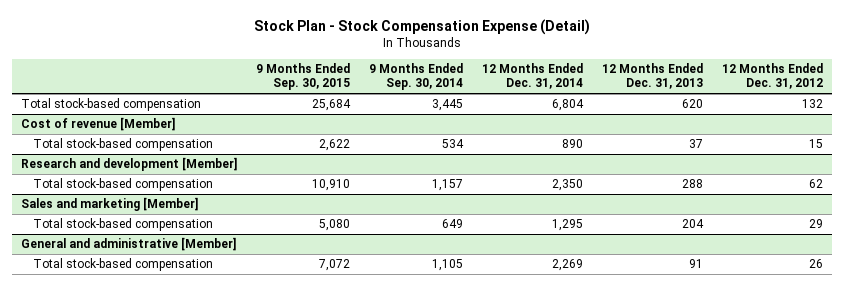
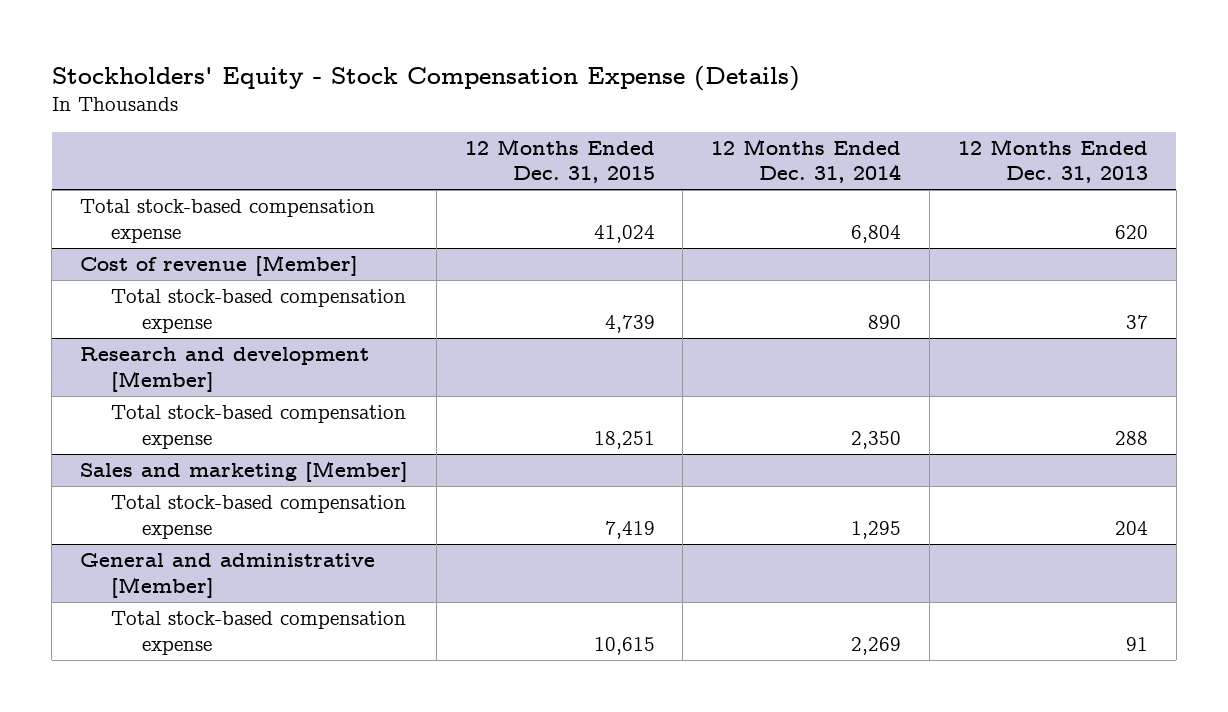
[254,18,591,35] Stock Plan - Stock Compensation Expense (Detail) -> [51,65,800,91] Stockholders' Equity - Stock Compensation Expense (Details)
[256,63,351,91] 9 Months Ended Sep. 30, 2015 -> none
[369,63,464,91] 9 Months Ended Sep. 30, 2014 -> none
[722,63,824,90] 12 Months Ended Dec. 31, 2012 -> none
none -> [464,138,655,184] 12 Months Ended Dec. 31, 2015
[21,98,202,112] Total stock-based compensation -> [80,199,376,243] Total stock-based compensation expense
[33,138,214,152] Total stock-based compensation -> [111,289,407,333] Total stock-based compensation expense
[33,178,214,192] Total stock-based compensation -> [111,405,407,449] Total stock-based compensation expense
[33,218,214,232] Total stock-based compensation -> [111,495,407,539] Total stock-based compensation expense
[33,258,214,272] Total stock-based compensation -> [111,611,407,655] Total stock-based compensation expense

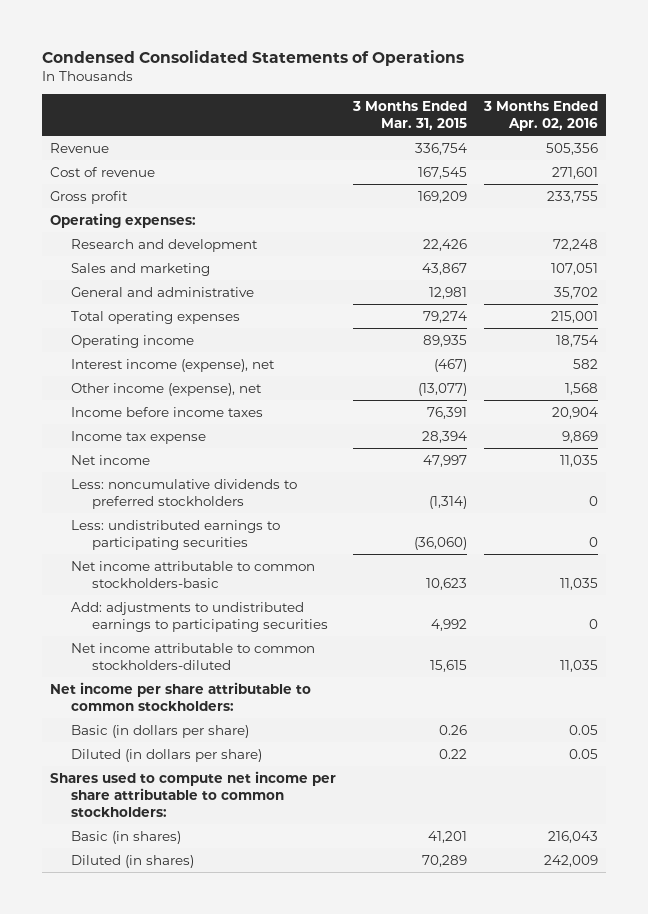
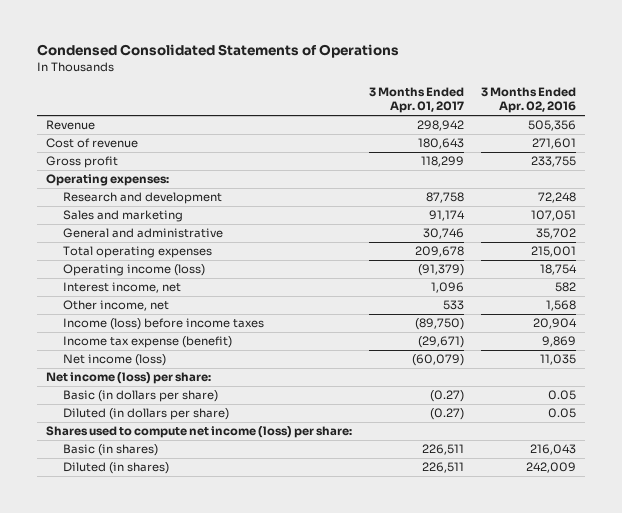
[351,100,467,130] 3 Months Ended Mar. 31, 2015 -> none
none -> [368,86,464,114] 3 Months Ended Apr. 01, 2017
[71,478,298,509] Less: noncumulative dividends to preferred stockholders -> none
[71,519,281,550] Less: undistributed earnings to participating securities -> none
[71,560,316,588] Net income attributable to common stockholders-basic -> none
[71,601,328,632] Add: adjustments to undistributed earnings to participating securities -> none
[71,642,316,670] Net income attributable to common stockholders-diluted -> none
[71,334,195,348] Operating income -> [62,264,205,277] Operating income (loss)
[71,358,276,372] Interest income (expense), net -> [62,282,181,294] Interest income, net
[71,382,263,396] Other income (expense), net -> [62,300,169,312] Other income, net
[71,406,264,417] Income before income taxes -> [62,318,264,331] Income (loss) before income taxes
[71,430,207,444] Income tax expense -> [62,336,232,349] Income tax expense (benefit)
[71,454,151,465] Net income -> [62,354,166,367] Net income (loss)
[50,681,312,711] Net income per share attributable to common stockholders: -> [45,372,211,385] Net income (loss) per share:
[50,770,337,817] Shares used to compute net income per share attributable to common stockholders: -> [45,426,352,439] Shares used to compute net income (loss) per share:

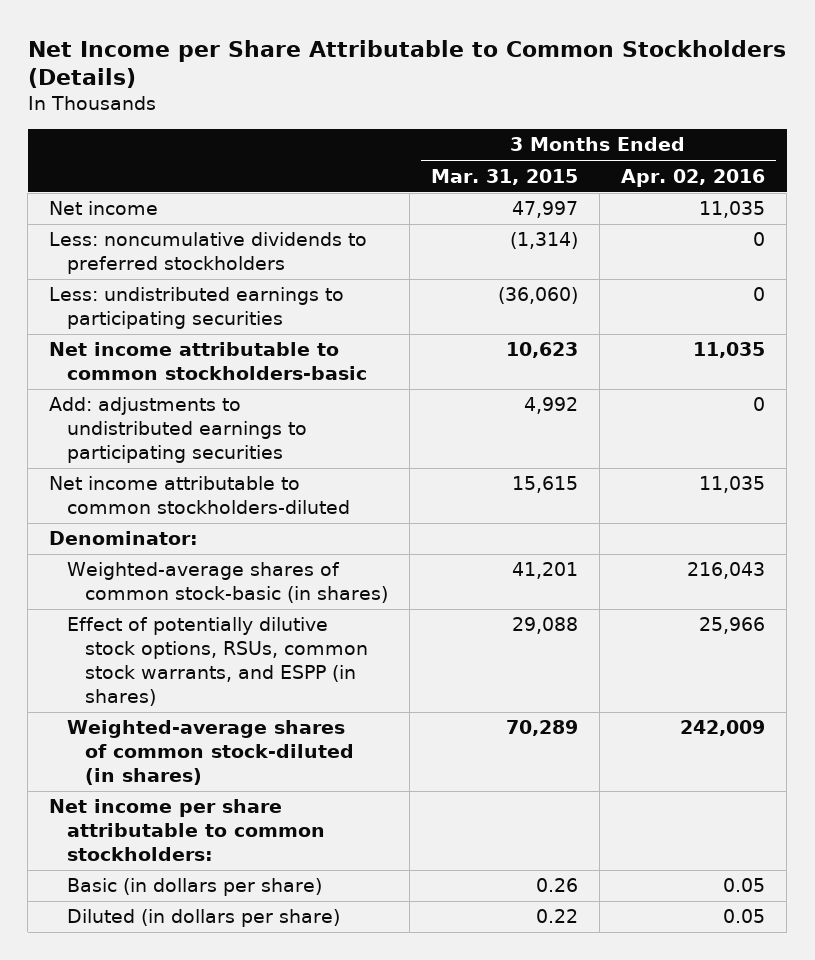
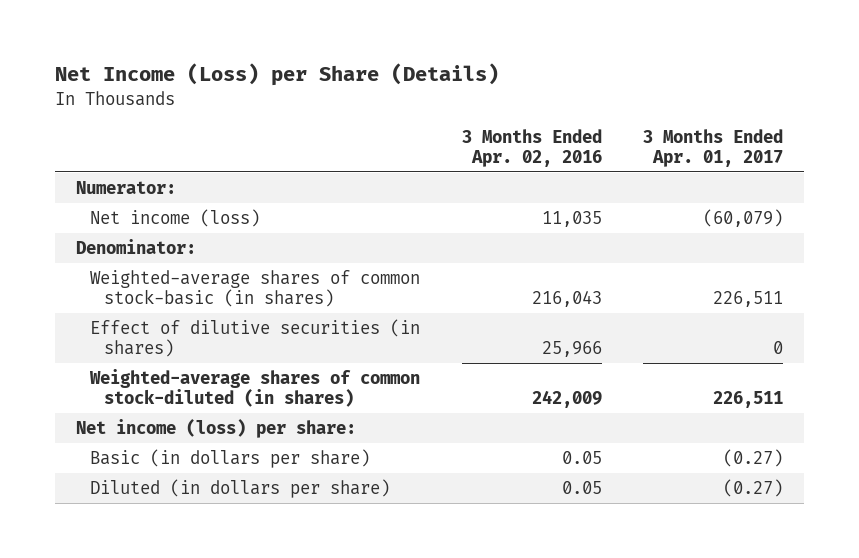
[27,39,786,89] Net Income per Share Attributable to Common Stockholders (Details) -> [54,63,499,87] Net Income (Loss) per Share (Details)
[431,168,579,185] Mar. 31, 2015 -> none
none -> [643,128,784,167] 3 Months Ended Apr. 01, 2017
[49,201,159,216] Net income -> none
[49,232,368,275] Less: noncumulative dividends to preferred stockholders -> none
[49,287,345,330] Less: undistributed earnings to participating securities -> none
[49,342,368,381] Net income attributable to common stockholders-basic -> none
[49,397,308,464] Add: adjustments to undistributed earnings to participating securities -> none
none -> [75,180,176,194] Numerator:
[49,476,351,515] Net income attributable to common stockholders-diluted -> [89,208,260,227] Net income (loss)
[67,617,369,707] Effect of potentially dilutive stock options, RSUs, common stock warrants, and ESPP (in shares) -> [89,318,420,358] Effect of dilutive securities (in shares)
[49,799,326,862] Net income per share attributable to common stockholders: -> [75,418,356,438] Net income (loss) per share:

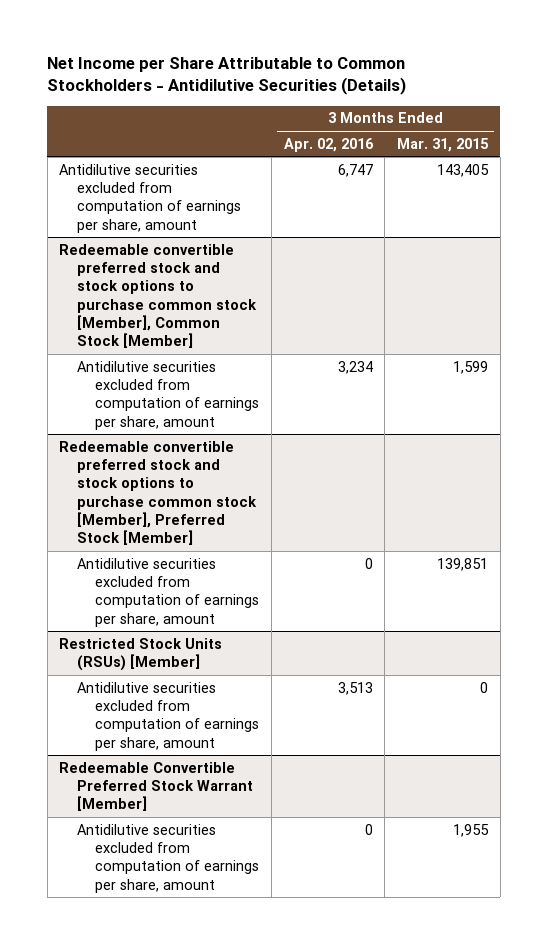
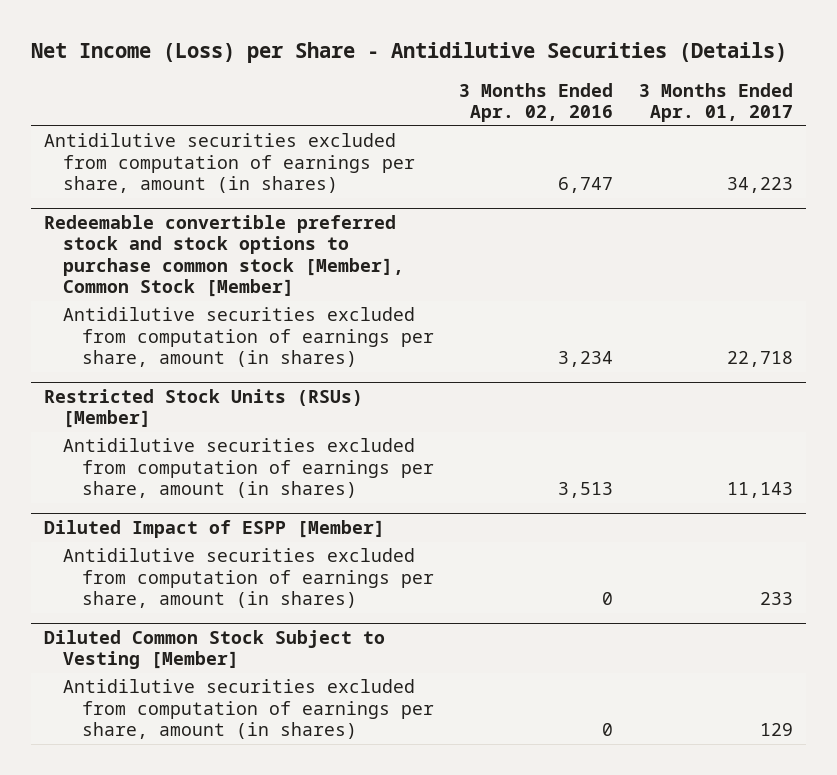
[47,57,407,96] Net Income per Share Attributable to Common Stockholders - Antidilutive Securities (Details) -> [30,42,787,64] Net Income (Loss) per Share - Antidilutive Securities (Details)
[397,137,490,152] Mar. 31, 2015 -> none
none -> [639,82,794,123] 3 Months Ended Apr. 01, 2017
[59,163,242,233] Antidilutive securities excluded from computation of earnings per share, amount -> [43,133,415,194] Antidilutive securities excluded from computation of earnings per share, amount (in shares)
[59,440,258,546] Redeemable convertible preferred stock and stock options to purchase common stock [Member], Preferred Stock [Member] -> none
[77,557,260,627] Antidilutive securities excluded from computation of earnings per share, amount -> none
[77,360,260,430] Antidilutive securities excluded from computation of earnings per share, amount -> [62,307,434,368] Antidilutive securities excluded from computation of earnings per share, amount (in shares)
[59,761,254,812] Redeemable Convertible Preferred Stock Warrant [Member] -> none
[77,681,260,751] Antidilutive securities excluded from computation of earnings per share, amount -> [62,438,434,499] Antidilutive securities excluded from computation of earnings per share, amount (in shares)
none -> [43,520,385,539] Diluted Impact of ESPP [Member]
[77,823,260,893] Antidilutive securities excluded from computation of earnings per share, amount -> [62,548,434,609] Antidilutive securities excluded from computation of earnings per share, amount (in shares)
none -> [43,630,385,670] Diluted Common Stock Subject to Vesting [Member]
none -> [62,679,434,740] Antidilutive securities excluded from computation of earnings per share, amount (in shares)

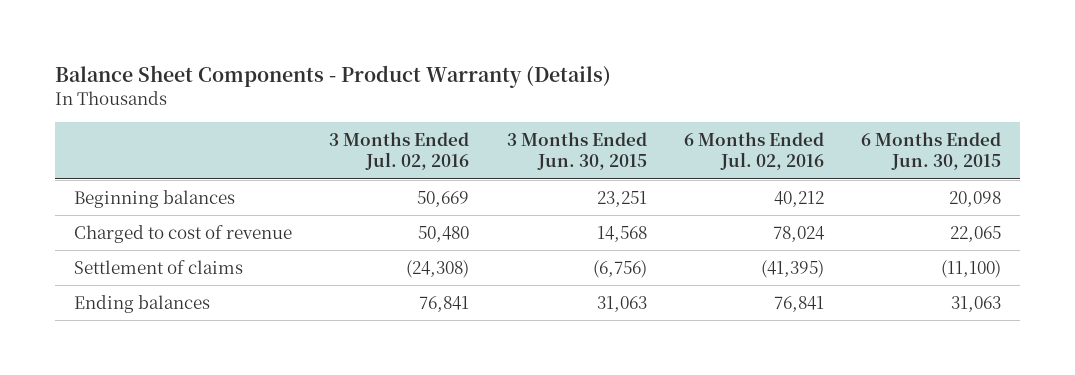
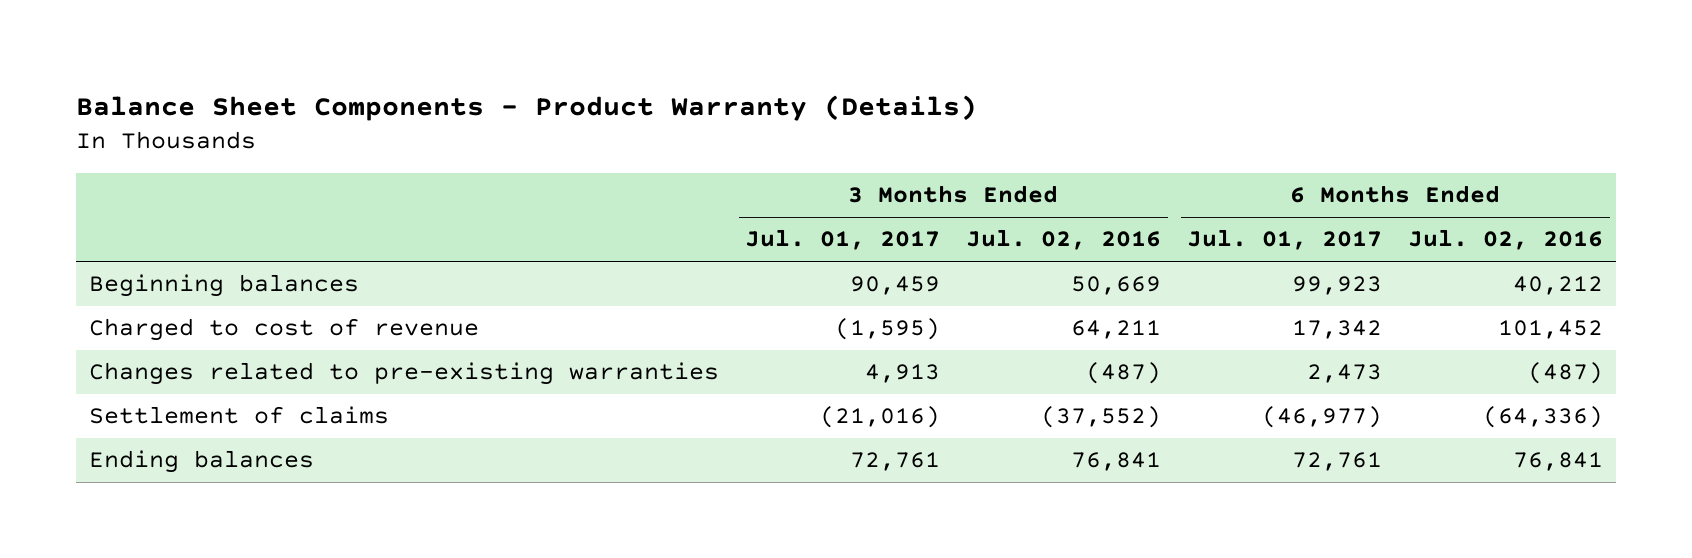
[506,131,647,171] 3 Months Ended Jun. 30, 2015 -> none
[861,131,1002,171] 6 Months Ended Jun. 30, 2015 -> none
none -> [745,229,941,251] Jul. 01, 2017
none -> [1187,229,1383,251] Jul. 01, 2017
[418,225,470,242] 50,480 -> [1071,320,1162,340] 64,211
[772,225,825,242] 78,024 -> [1498,320,1604,340] 101,452
none -> [89,362,720,386] Changes related to pre-existing warranties
[406,259,470,278] (24,308) -> [1041,406,1162,429] (37,552)
[760,259,824,278] (41,395) -> [1483,406,1604,429] (64,336)

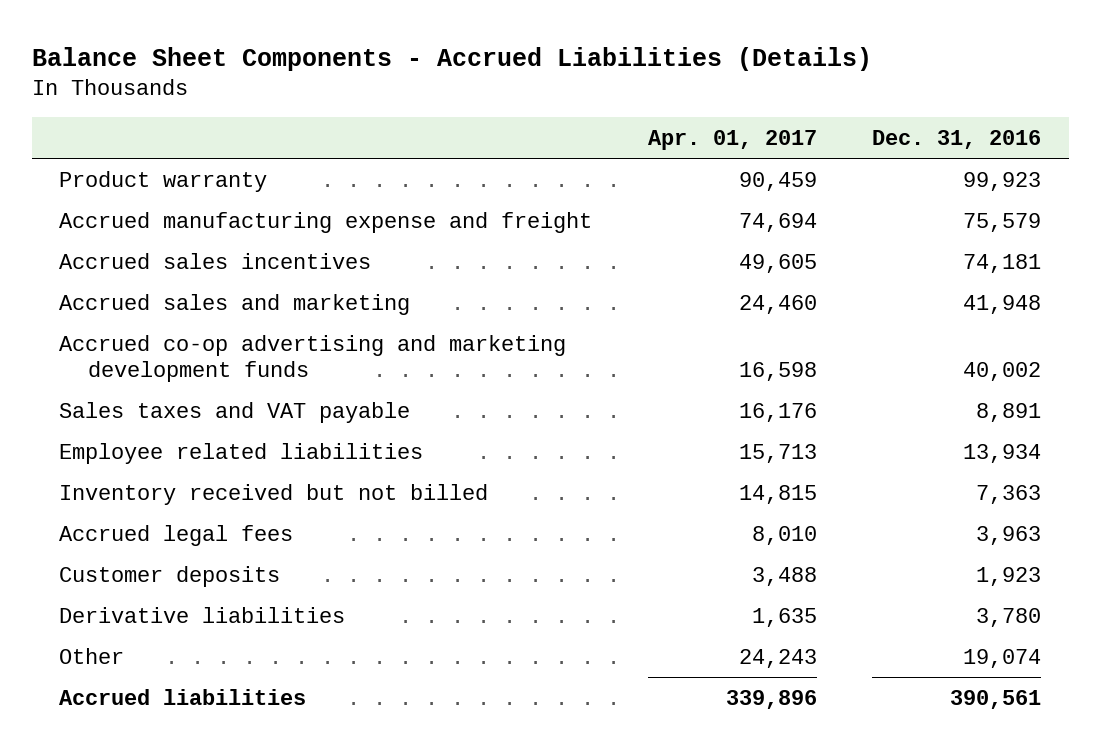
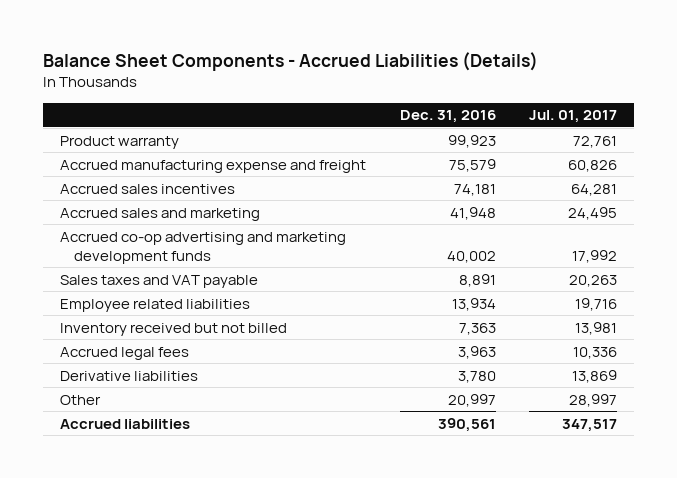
[647,129,817,150] Apr. 01, 2017 -> none
none -> [529,110,618,124] Jul. 01, 2017
[59,565,281,587] Customer deposits -> none
[963,648,1042,668] 19,074 -> [447,393,496,407] 20,997

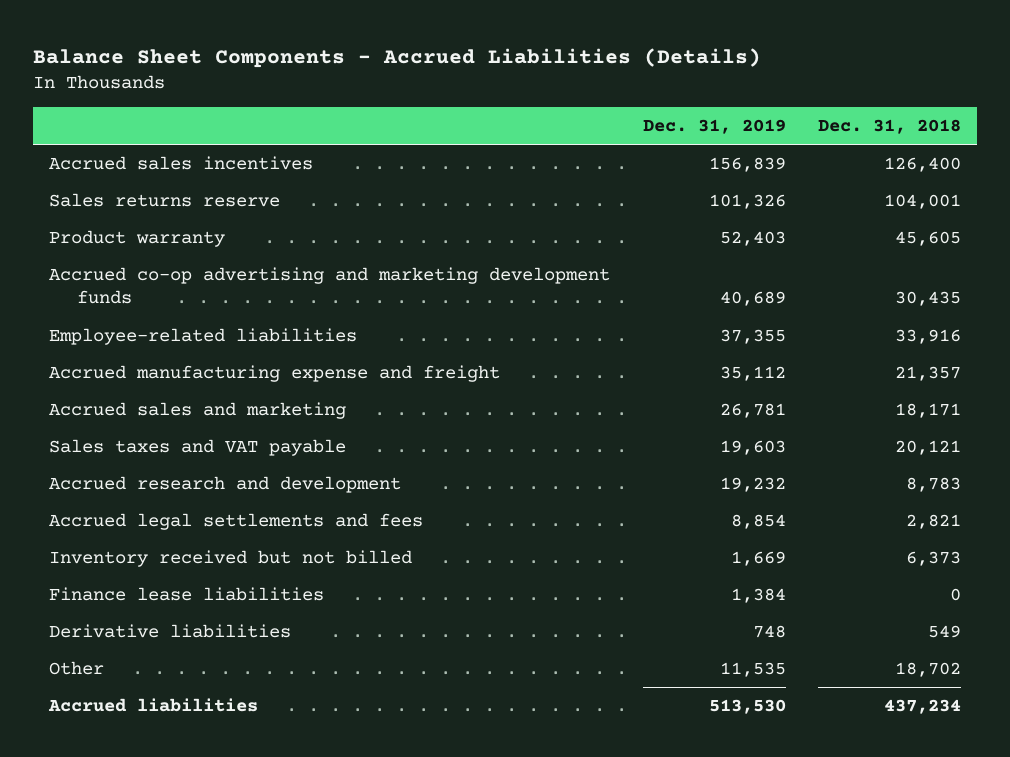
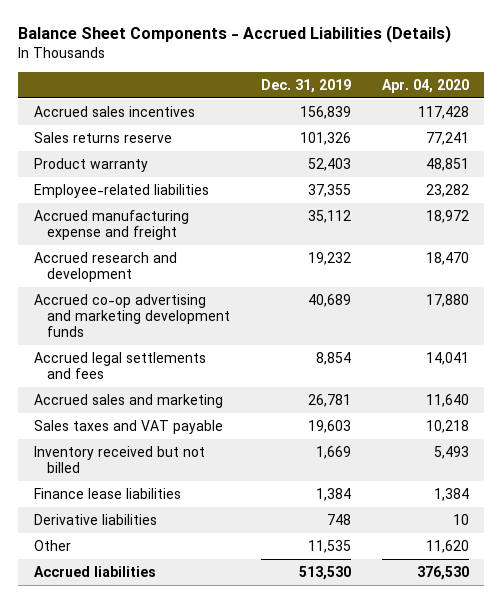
[818,119,962,135] Dec. 31, 2018 -> none
none -> [381,78,469,93] Apr. 04, 2020
[49,267,611,305] Accrued co-op advertising and marketing development funds -> [33,293,230,338] Accrued co-op advertising and marketing development funds
[49,402,347,420] Accrued sales and marketing -> [33,393,223,408] Accrued sales and marketing
[49,439,347,457] Sales taxes and VAT payable -> [33,419,223,434] Sales taxes and VAT payable

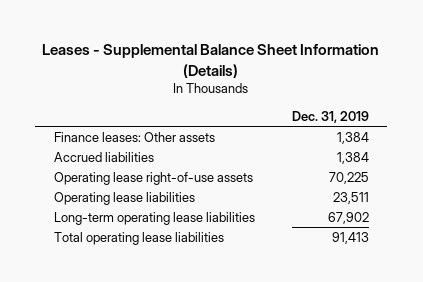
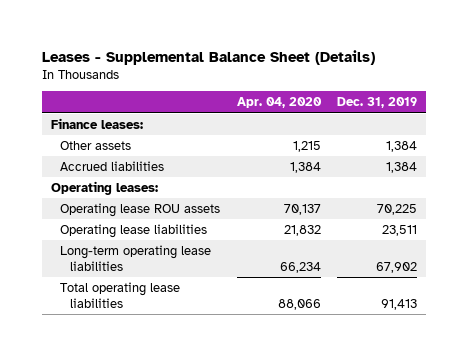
[42,44,380,78] Leases - Supplemental Balance Sheet Information (Details) -> [42,49,376,65] Leases - Supplemental Balance Sheet (Details)
none -> [236,97,322,109] Apr. 04, 2020
none -> [50,117,143,129] Finance leases:
[53,131,215,142] Finance leases: Other assets -> [60,140,132,150] Other assets
none -> [50,180,158,195] Operating leases:
[53,171,253,185] Operating lease right-of-use assets -> [60,202,221,217] Operating lease ROU assets

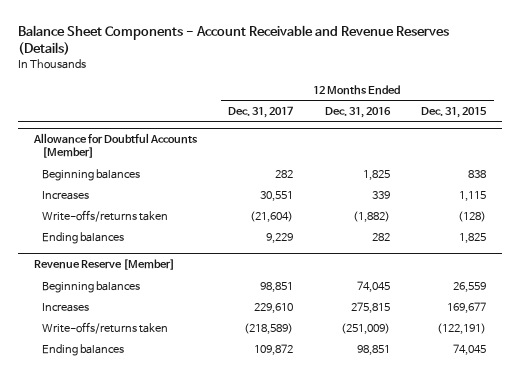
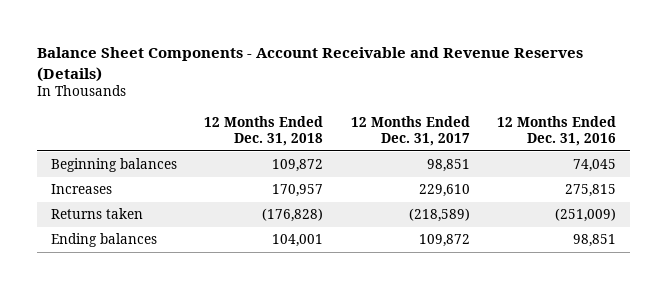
[421,106,488,118] Dec. 31, 2015 -> none
none -> [204,115,324,147] 12 Months Ended Dec. 31, 2018
[33,133,199,159] Allowance for Doubtful Accounts [Member] -> none
[42,168,141,181] Beginning balances -> none
[42,190,90,200] Increases -> none
[42,209,169,222] Write-offs/returns taken -> none
[42,231,125,244] Ending balances -> none
[34,259,176,271] Revenue Reserve [Member] -> none
[42,321,169,334] Write-offs/returns taken -> [51,208,144,220] Returns taken

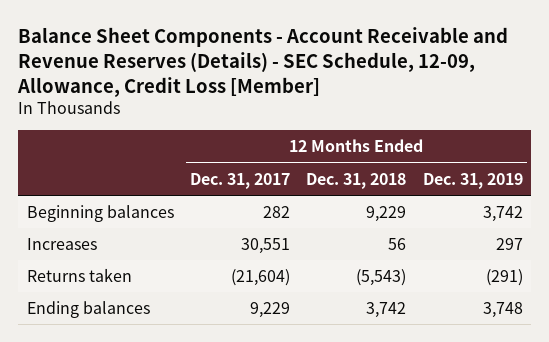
[37,46,584,82] Balance Sheet Components - Account Receivable and Revenue Reserves (Details) -> [17,27,509,97] Balance Sheet Components - Account Receivable and Revenue Reserves (Details) - SEC Schedule, 12-09, Allowance, Credit Loss [Member]
[497,115,617,147] 12 Months Ended Dec. 31, 2016 -> none
none -> [422,172,523,189] Dec. 31, 2019
[272,159,324,173] 109,872 -> [366,206,407,223] 9,229
[426,159,470,173] 98,851 -> [262,206,290,219] 282
[272,184,324,198] 170,957 -> [388,238,407,251] 56
[418,184,470,198] 229,610 -> [240,238,290,255] 30,551
[262,208,324,223] (176,828) -> [356,269,407,287] (5,543)
[408,208,470,223] (218,589) -> [230,269,290,287] (21,604)
[272,234,324,248] 104,001 -> [366,302,407,319] 3,742
[418,234,470,248] 109,872 -> [249,302,290,319] 9,229

